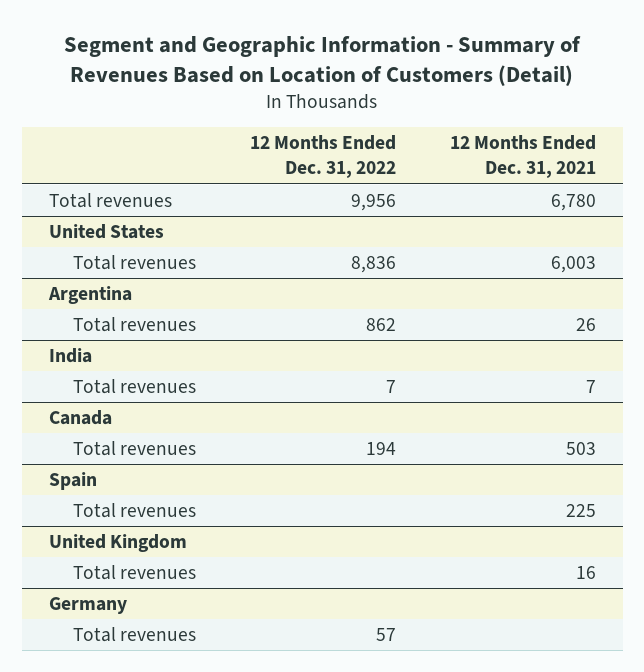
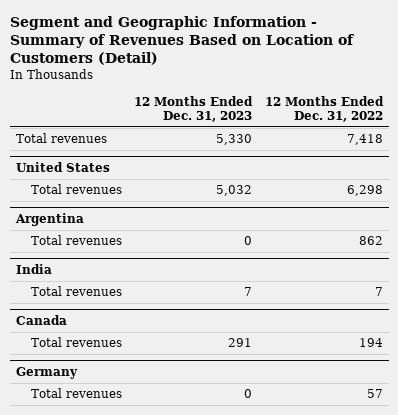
[449,135,596,179] 12 Months Ended Dec. 31, 2021 -> none
none -> [134,95,254,122] 12 Months Ended Dec. 31, 2023
[350,193,396,211] 9,956 -> [346,134,383,146] 7,418
[350,255,396,273] 8,836 -> [346,185,383,197] 6,298
[48,471,97,490] Spain -> none
[73,502,197,518] Total revenues -> none
[48,533,187,552] United Kingdom -> none
[73,564,197,580] Total revenues -> none

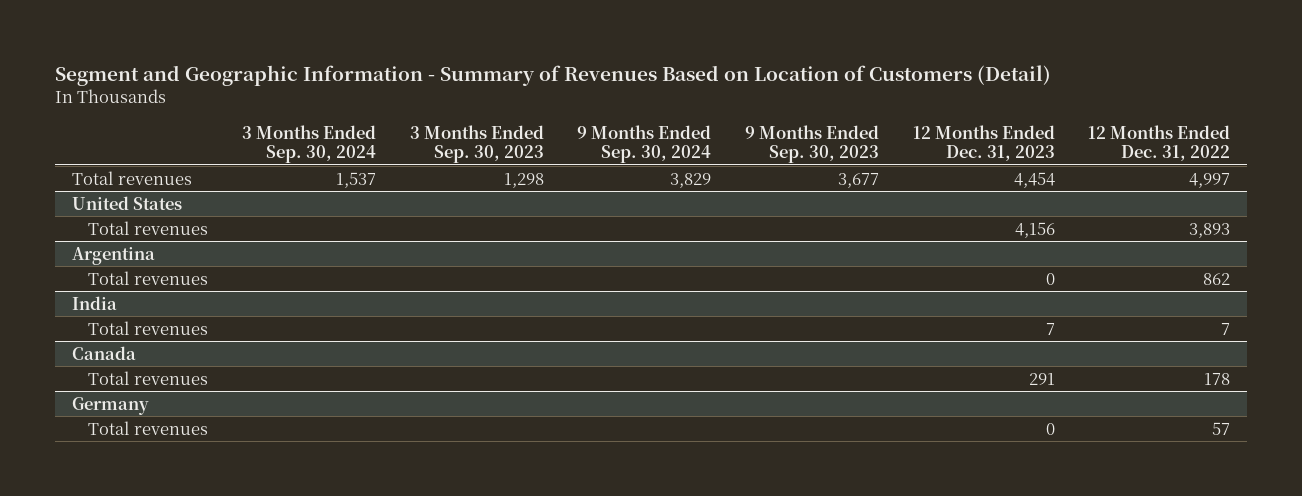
none -> [241,124,376,164] 3 Months Ended Sep. 30, 2024
none -> [409,124,544,164] 3 Months Ended Sep. 30, 2023
none -> [577,124,712,164] 9 Months Ended Sep. 30, 2024
none -> [744,124,879,164] 9 Months Ended Sep. 30, 2023
[216,134,253,146] 5,330 -> [1013,171,1055,188] 4,454
[346,134,383,146] 7,418 -> [1189,172,1231,188] 4,997
[216,185,253,197] 5,032 -> [1014,221,1055,238] 4,156
[346,185,383,197] 6,298 -> [1189,222,1231,238] 3,893
[358,338,383,348] 194 -> [1204,372,1231,385] 178

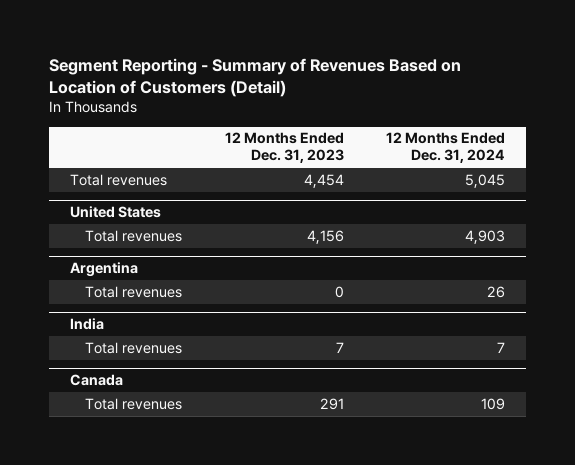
[55,64,1052,86] Segment and Geographic Information - Summary of Revenues Based on Location of Customers (Detail) -> [48,57,461,98] Segment Reporting - Summary of Revenues Based on Location of Customers (Detail)
[241,124,376,164] 3 Months Ended Sep. 30, 2024 -> none
[409,124,544,164] 3 Months Ended Sep. 30, 2023 -> none
[577,124,712,164] 9 Months Ended Sep. 30, 2024 -> none
[744,124,879,164] 9 Months Ended Sep. 30, 2023 -> none
[1088,124,1231,162] 12 Months Ended Dec. 31, 2022 -> none
none -> [386,132,506,164] 12 Months Ended Dec. 31, 2024
[71,396,149,415] Germany -> none
[88,420,209,435] Total revenues -> none

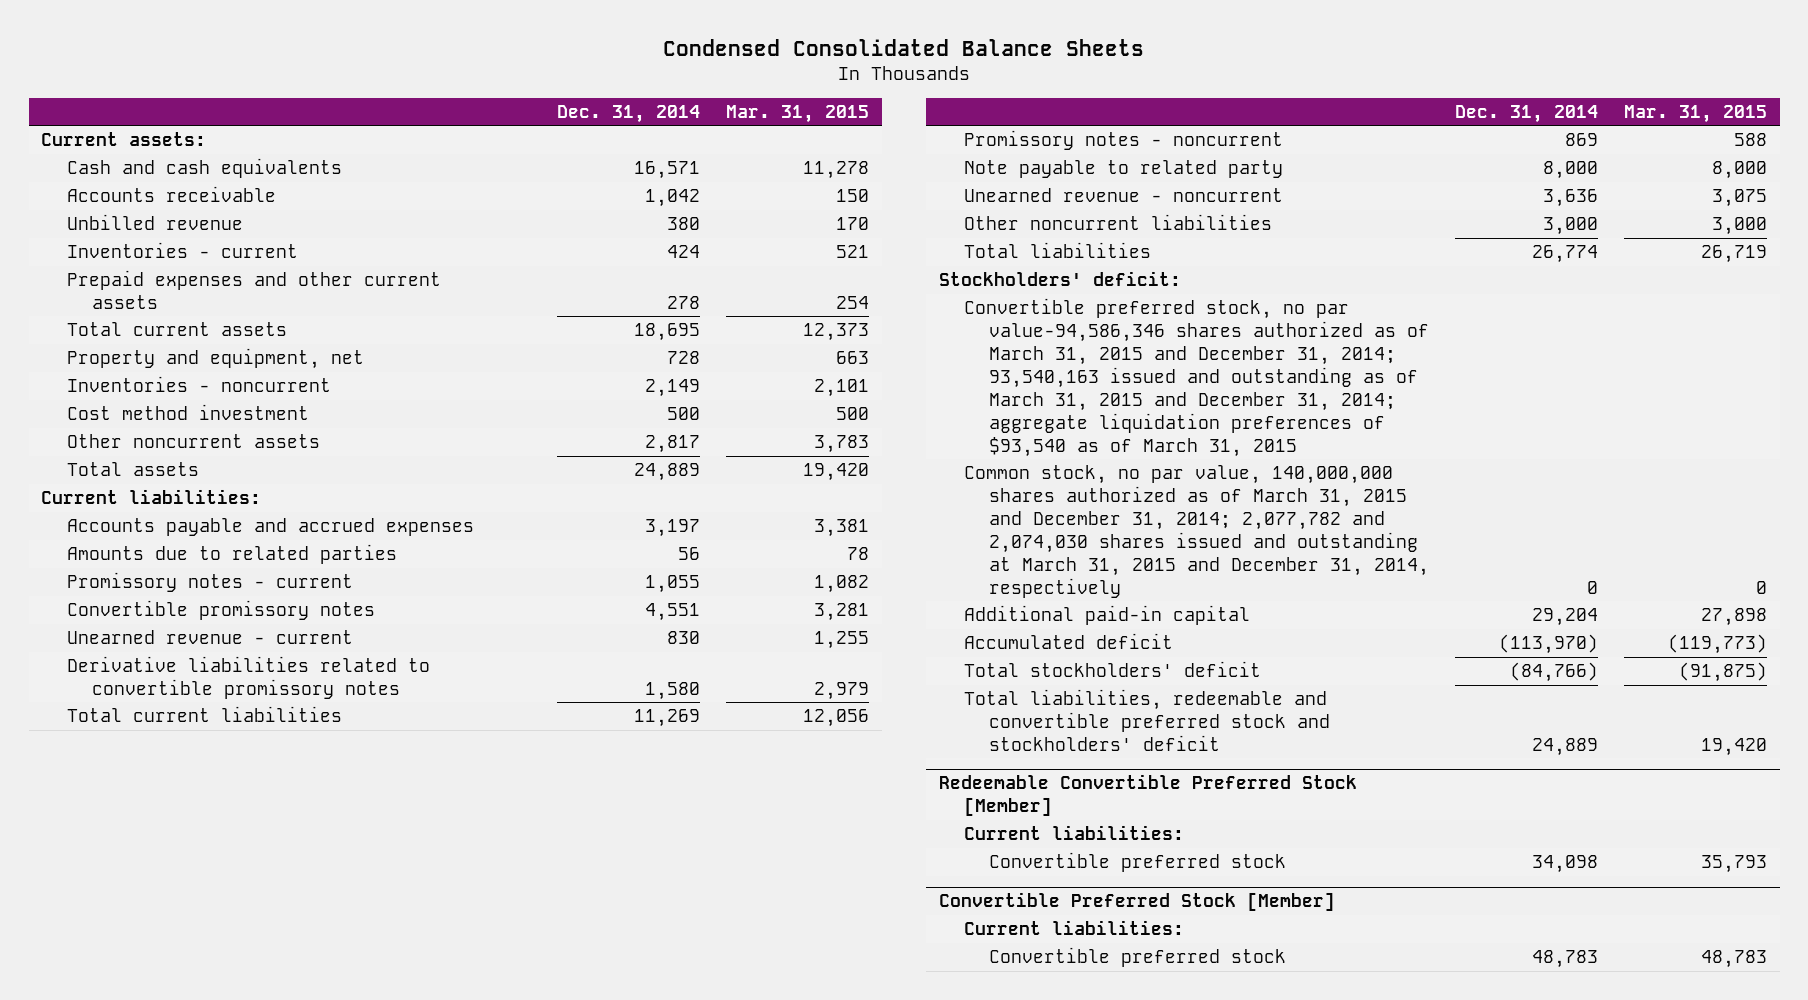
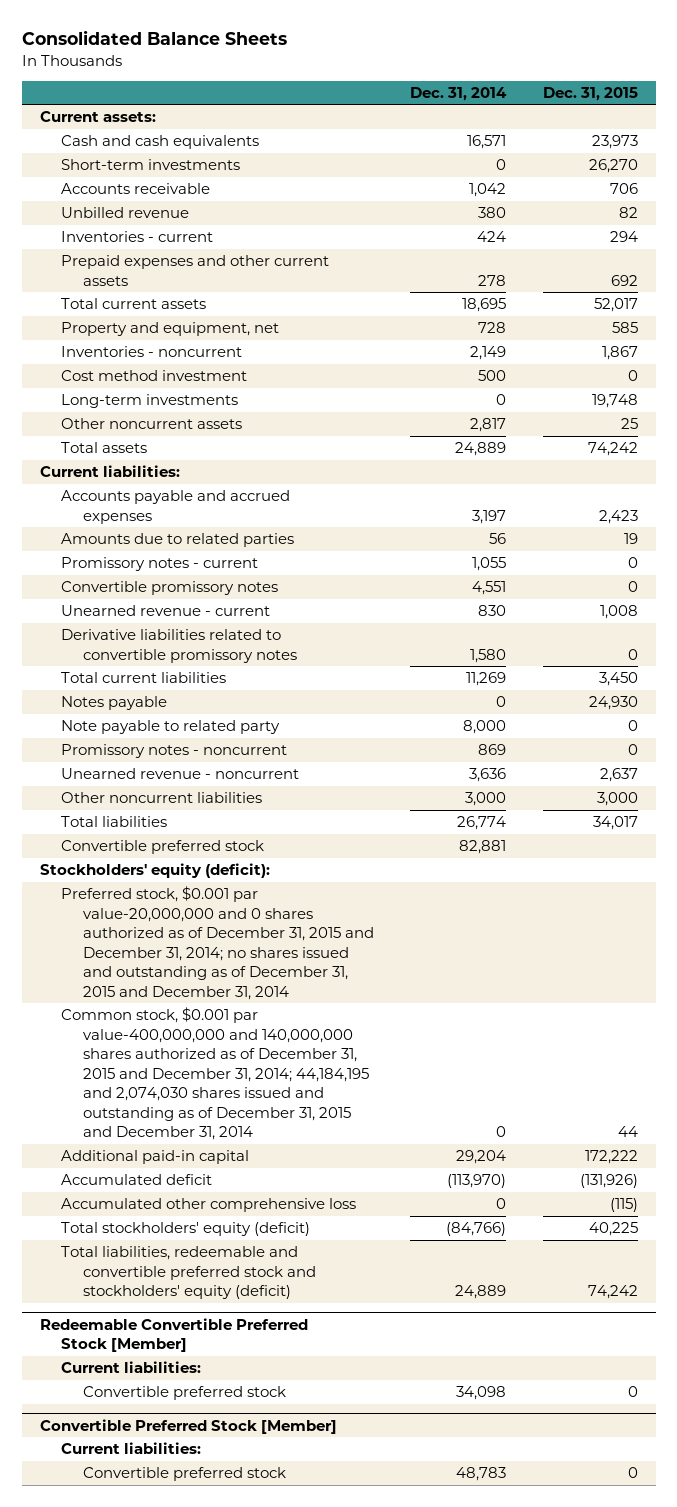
[663,39,1145,57] Condensed Consolidated Balance Sheets -> [21,30,287,46] Consolidated Balance Sheets
[726,104,870,123] Mar. 31, 2015 -> none
none -> [542,87,638,102] Dec. 31, 2015
none -> [61,159,241,171] Short-term investments
none -> [61,394,239,409] Long-term investments
none -> [61,696,168,711] Notes payable
[964,129,1284,150] Promissory notes - noncurrent -> [61,744,288,759] Promissory notes - noncurrent
none -> [61,840,265,855] Convertible preferred stock
[939,270,1182,286] Stockholders' deficit: -> [39,863,270,879] Stockholders' equity (deficit):
[964,297,1430,457] Convertible preferred stock, no par value-94,586,346 shares authorized as of March 31, 2015 and December 31, 2014; 93,540,163 issued and outstanding as of March 31, 2015 and December 31, 2014; aggregate liquidation preferences of $93,540 as of March 31, 2015 -> [61,886,375,1000] Preferred stock, $0.001 par value-20,000,000 and 0 shares authorized as of December 31, 2015 and December 31, 2014; no shares issued and outstanding as of December 31, 2015 and December 31, 2014
[964,464,1430,598] Common stock, no par value, 140,000,000 shares authorized as of March 31, 2015 and December 31, 2014; 2,077,782 and 2,074,030 shares issued and outstanding at March 31, 2015 and December 31, 2014, respectively -> [61,1007,370,1141] Common stock, $0.001 par value-400,000,000 and 140,000,000 shares authorized as of December 31, 2015 and December 31, 2014; 44,184,195 and 2,074,030 shares issued and outstanding as of December 31, 2015 and December 31, 2014
none -> [61,1198,357,1213] Accumulated other comprehensive loss
[964,660,1262,677] Total stockholders' deficit -> [61,1222,311,1237] Total stockholders' equity (deficit)
[964,688,1331,751] Total liabilities, redeemable and convertible preferred stock and stockholders' deficit -> [61,1246,317,1300] Total liabilities, redeemable and convertible preferred stock and stockholders' equity (deficit)

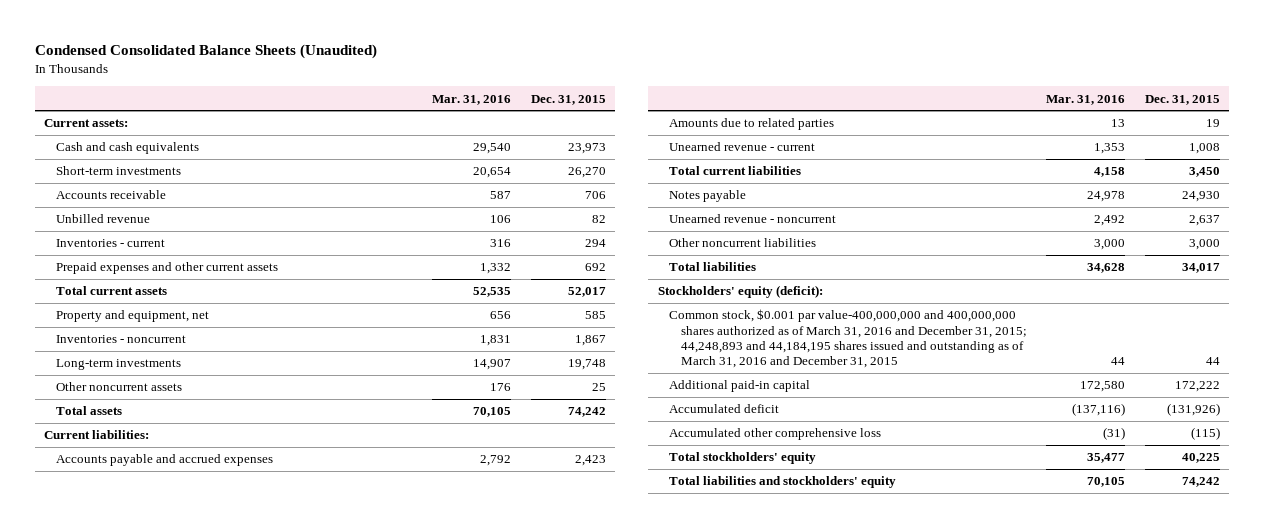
[21,30,287,46] Consolidated Balance Sheets -> [34,44,377,60] Condensed Consolidated Balance Sheets (Unaudited)
[410,87,508,102] Dec. 31, 2014 -> none
none -> [432,94,512,105] Mar. 31, 2016
[61,370,248,382] Cost method investment -> none
[61,557,259,572] Promissory notes - current -> none
[61,581,279,596] Convertible promissory notes -> none
[61,629,298,663] Derivative liabilities related to convertible promissory notes -> none
[61,720,281,735] Note payable to related party -> none
[61,744,288,759] Promissory notes - noncurrent -> none
[61,840,265,855] Convertible preferred stock -> none
[61,886,375,1000] Preferred stock, $0.001 par value-20,000,000 and 0 shares authorized as of December 31, 2015 and December 31, 2014; no shares issued and outstanding as of December 31, 2015 and December 31, 2014 -> none
[61,1007,370,1141] Common stock, $0.001 par value-400,000,000 and 140,000,000 shares authorized as of December 31, 2015 and December 31, 2014; 44,184,195 and 2,074,030 shares issued and outstanding as of December 31, 2015 and December 31, 2014 -> [669,309,1027,369] Common stock, $0.001 par value-400,000,000 and 400,000,000 shares authorized as of March 31, 2016 and December 31, 2015; 44,248,893 and 44,184,195 shares issued and outstanding as of March 31, 2016 and December 31, 2015
[39,1317,308,1353] Redeemable Convertible Preferred Stock [Member] -> none
[61,1361,202,1374] Current liabilities: -> none
[83,1386,287,1401] Convertible preferred stock -> none
[39,1418,337,1434] Convertible Preferred Stock [Member] -> none
[61,1442,202,1455] Current liabilities: -> none
[83,1467,287,1482] Convertible preferred stock -> none
[61,1222,311,1237] Total stockholders' equity (deficit) -> [669,452,817,465] Total stockholders' equity
[61,1246,317,1300] Total liabilities, redeemable and convertible preferred stock and stockholders' equity (deficit) -> [669,476,897,489] Total liabilities and stockholders' equity

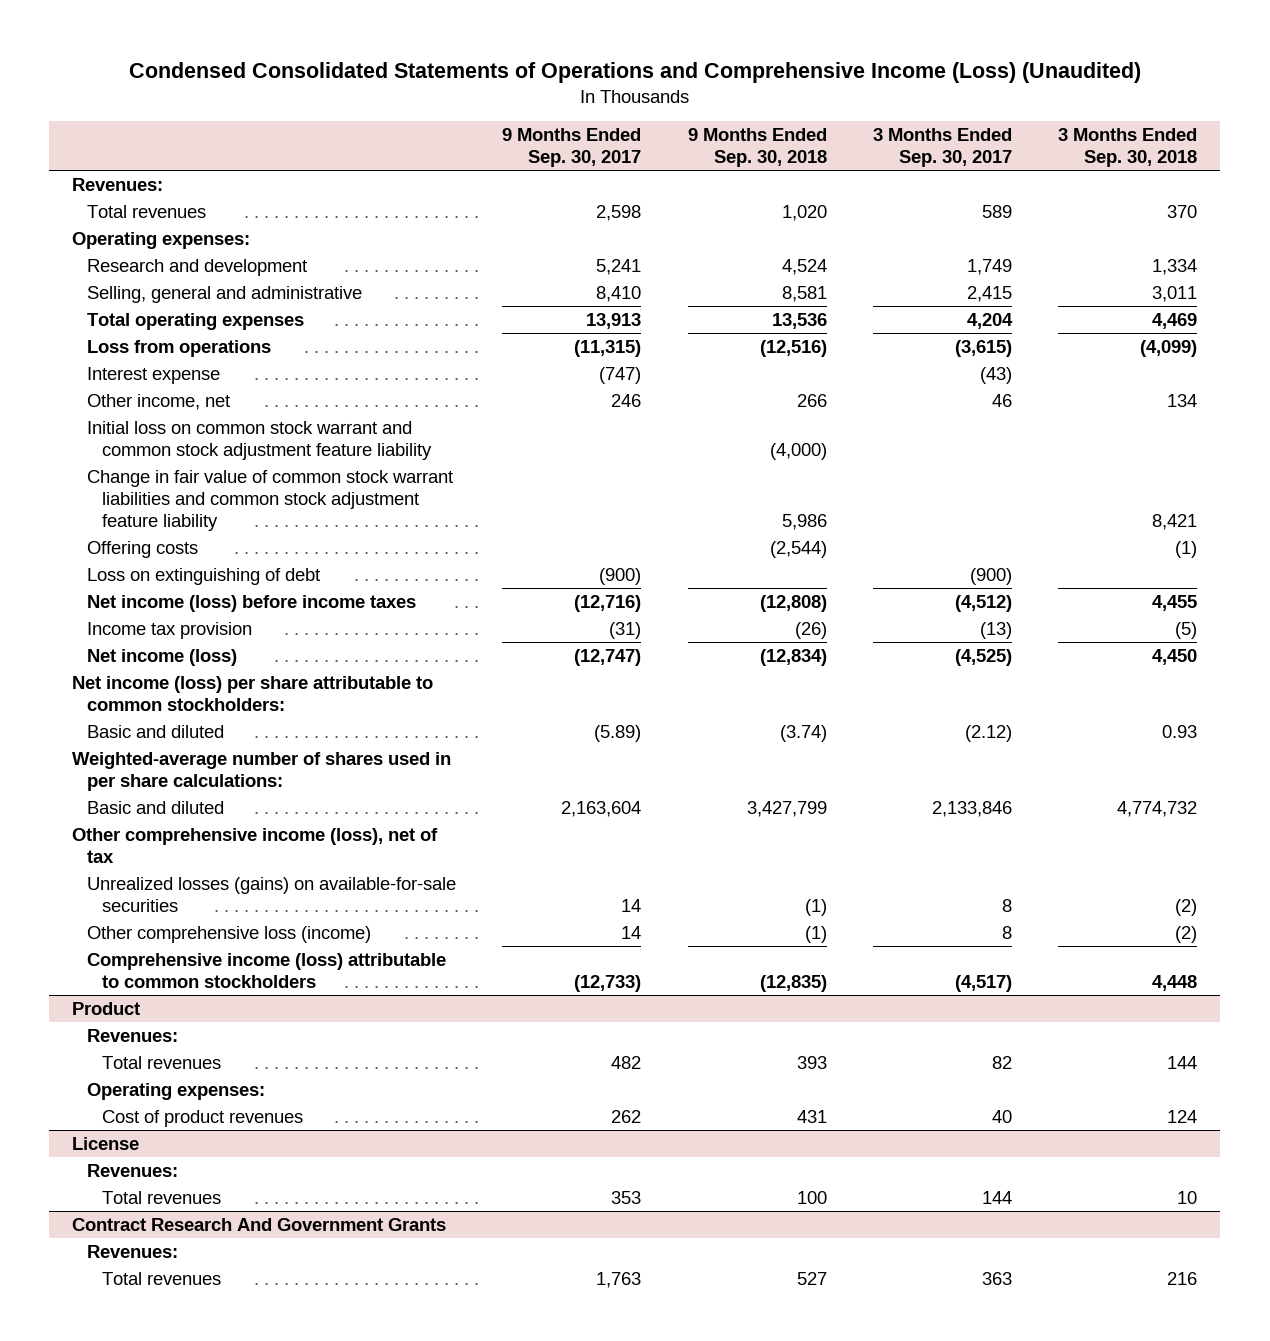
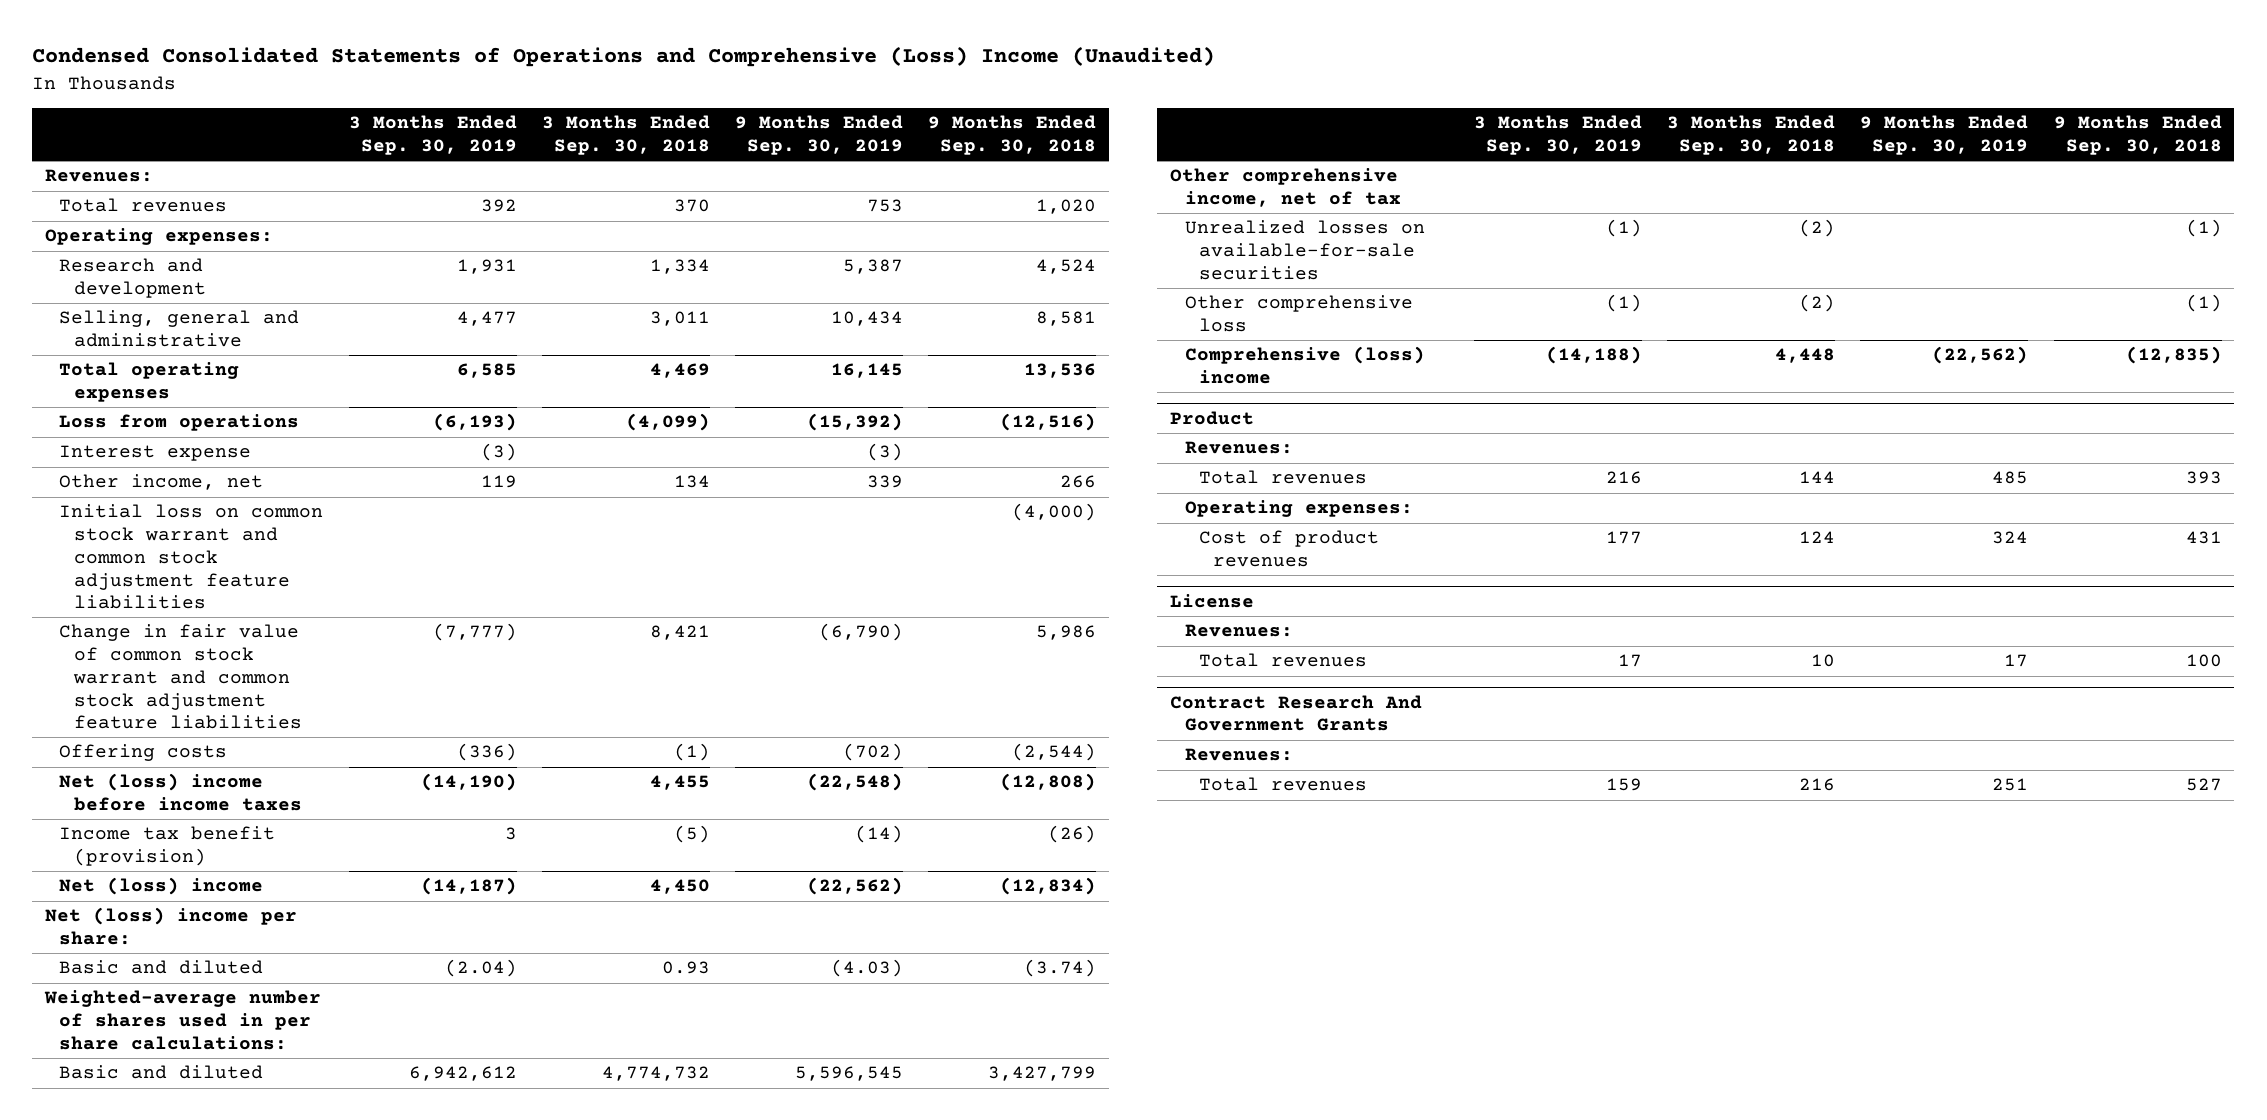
[128,61,1141,83] Condensed Consolidated Statements of Operations and Comprehensive Income (Loss) (Unaudited) -> [32,46,1216,68] Condensed Consolidated Statements of Operations and Comprehensive (Loss) Income (Unaudited)
[502,128,642,168] 9 Months Ended Sep. 30, 2017 -> none
[872,128,1012,168] 3 Months Ended Sep. 30, 2017 -> none
none -> [348,115,517,155] 3 Months Ended Sep. 30, 2019
none -> [735,115,904,155] 9 Months Ended Sep. 30, 2019
[87,420,433,461] Initial loss on common stock warrant and common stock adjustment feature liability -> [59,504,324,610] Initial loss on common stock warrant and common stock adjustment feature liabilities
[87,469,454,532] Change in fair value of common stock warrant liabilities and common stock adjustment feature liability -> [59,624,302,730] Change in fair value of common stock warrant and common stock adjustment feature liabilities
[87,567,321,585] Loss on extinguishing of debt -> none
[87,594,417,612] Net income (loss) before income taxes -> [59,773,302,812] Net (loss) income before income taxes
[87,621,253,639] Income tax provision -> [59,826,276,867] Income tax benefit (provision)
[87,648,238,666] Net income (loss) -> [59,877,264,896] Net (loss) income
[72,675,434,712] Net income (loss) per share attributable to common stockholders: -> [44,907,297,946] Net (loss) income per share:
[72,827,439,864] Other comprehensive income (loss), net of tax -> [1170,168,1401,208] Other comprehensive income, net of tax
[87,876,457,913] Unrealized losses (gains) on available-for-sale securities -> [1184,220,1425,280] Unrealized losses on available-for-sale securities
[87,925,372,943] Other comprehensive loss (income) -> [1184,295,1413,333] Other comprehensive loss
[87,952,447,989] Comprehensive income (loss) attributable to common stockholders -> [1184,346,1425,385] Comprehensive (loss) income

